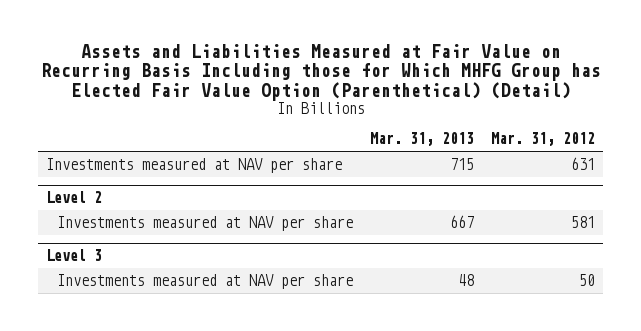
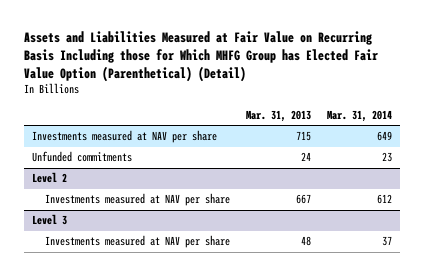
[490,132,595,147] Mar. 31, 2012 -> none
none -> [326,110,392,123] Mar. 31, 2014
none -> [31,151,132,163] Unfunded commitments

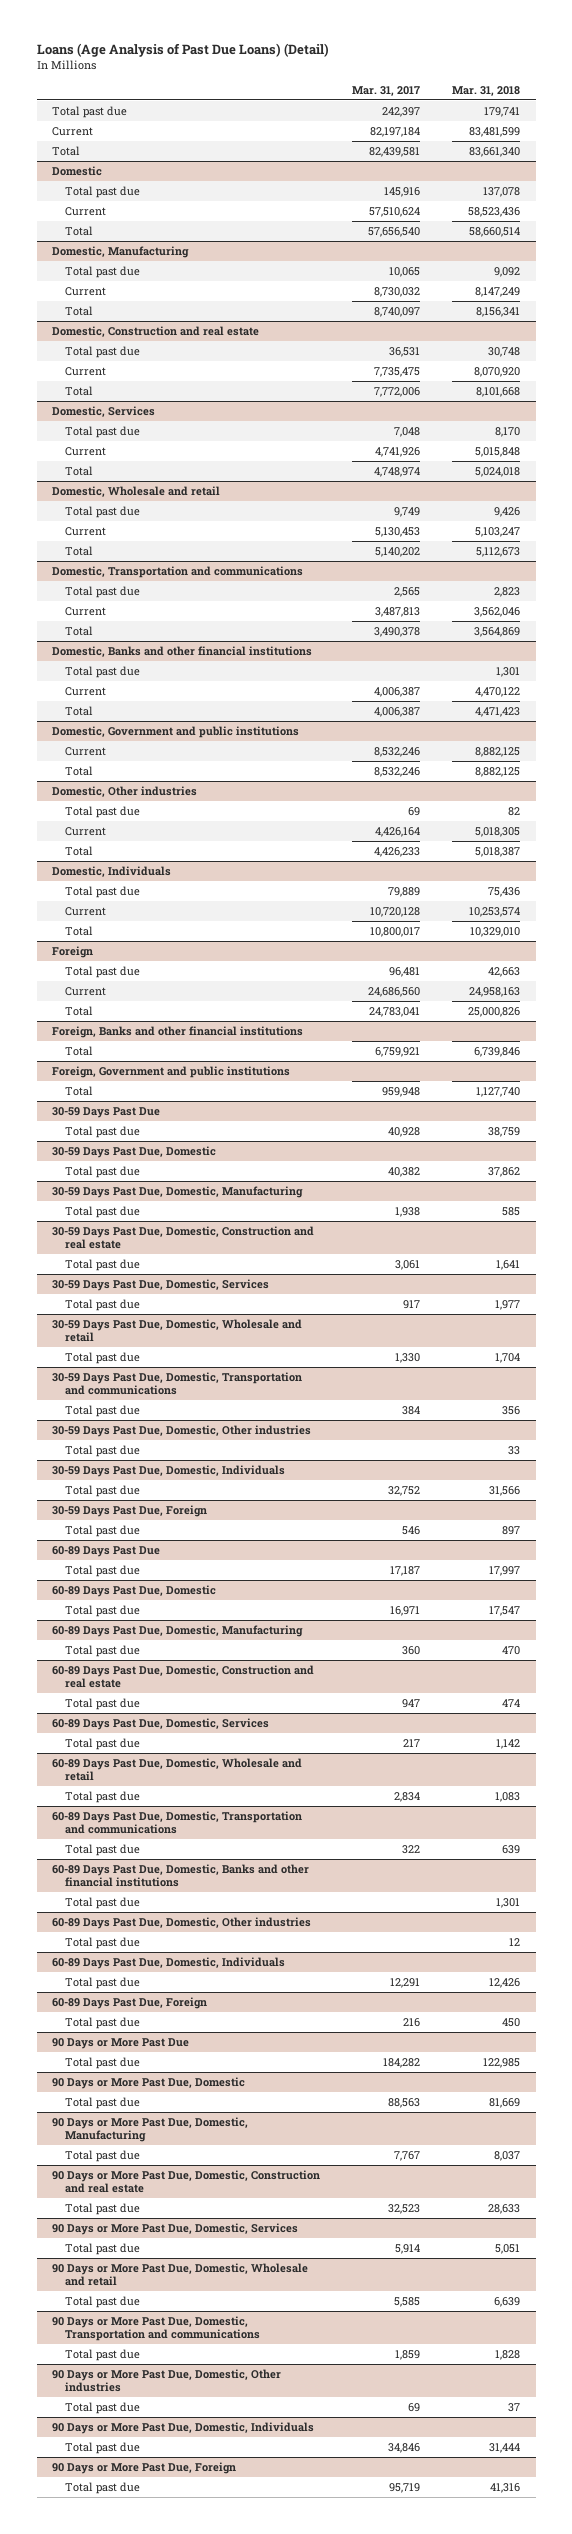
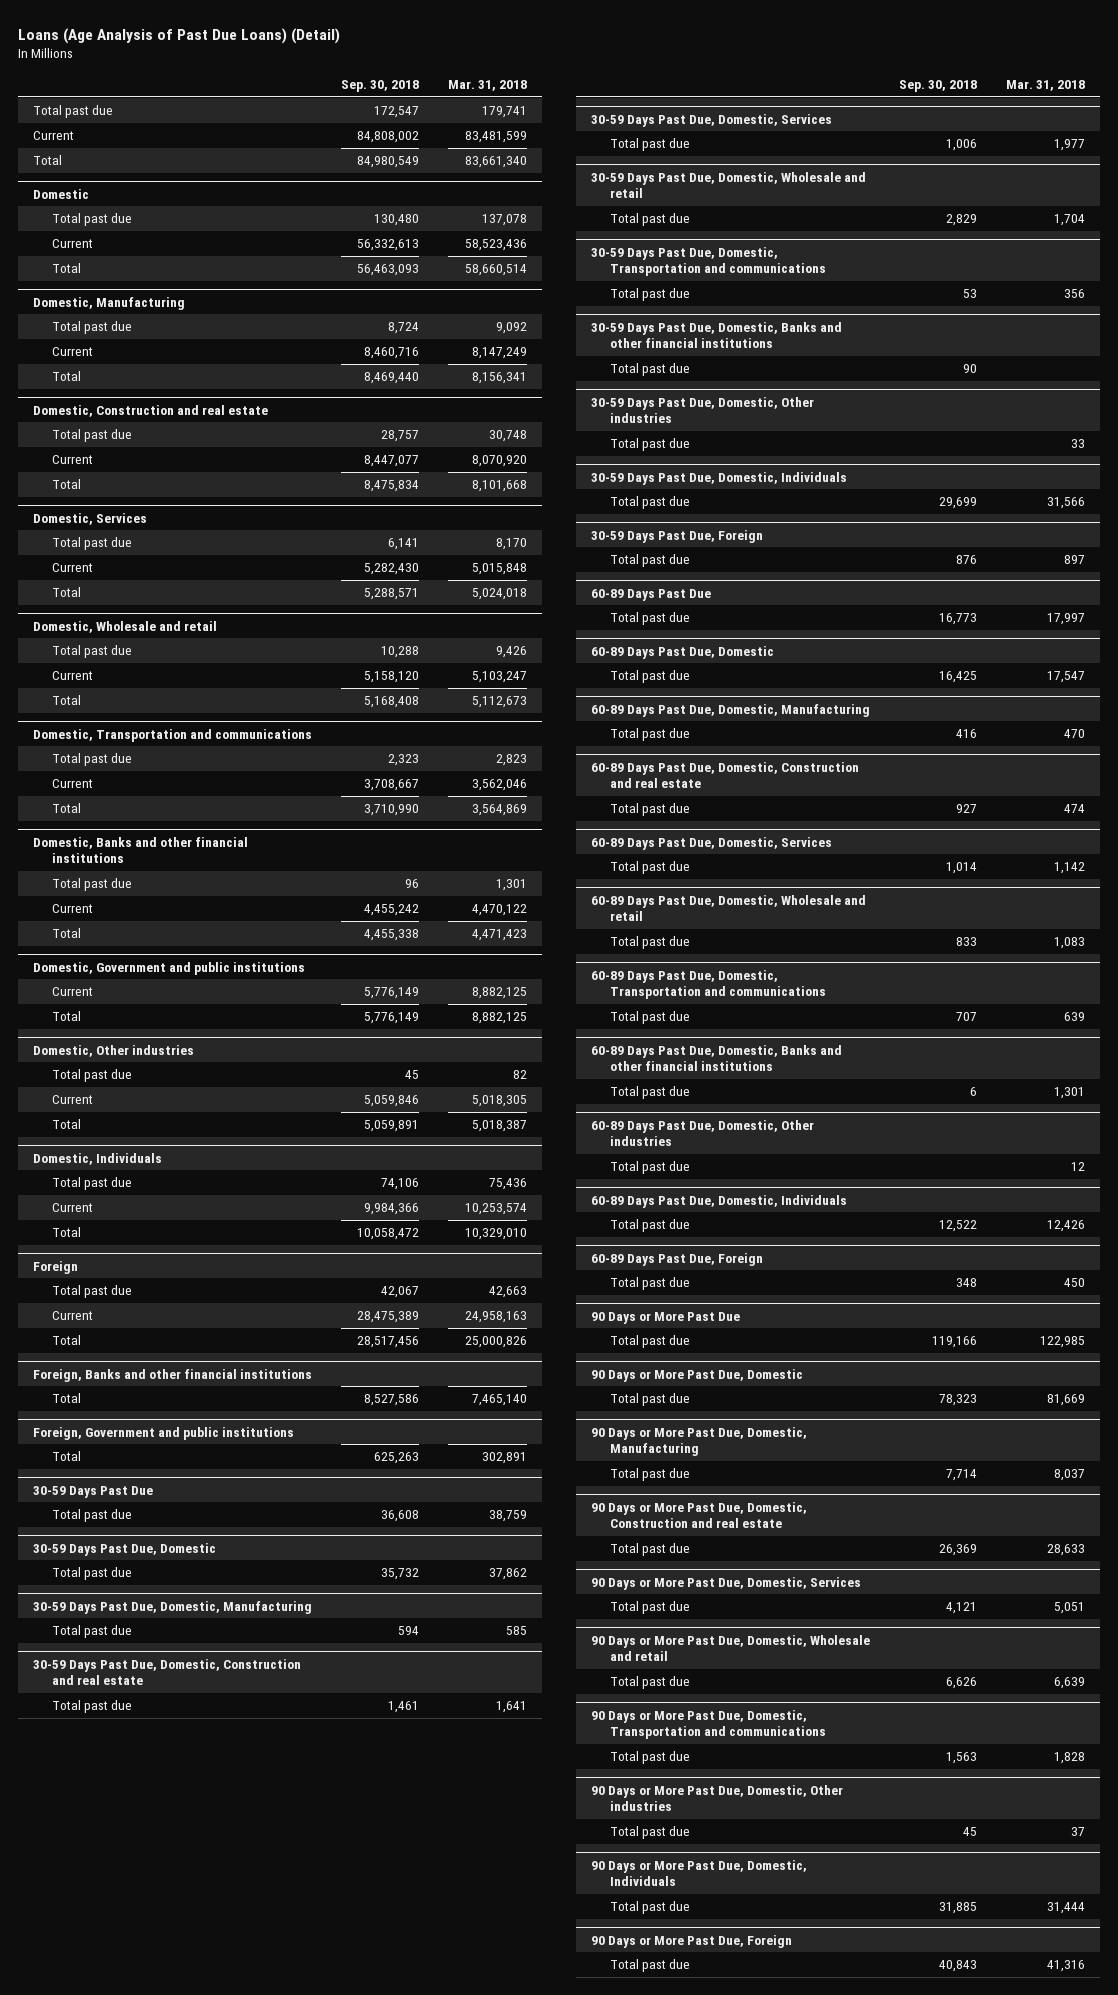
[352,85,421,96] Mar. 31, 2017 -> none
none -> [341,80,420,93] Sep. 30, 2018
[473,1046,520,1057] 6,739,846 -> [472,1394,528,1407] 7,465,140
[475,1086,520,1097] 1,127,740 -> [482,1452,528,1465] 302,891
none -> [590,321,842,349] 30-59 Days Past Due, Domestic, Banks and other financial institutions
none -> [610,363,691,377] Total past due

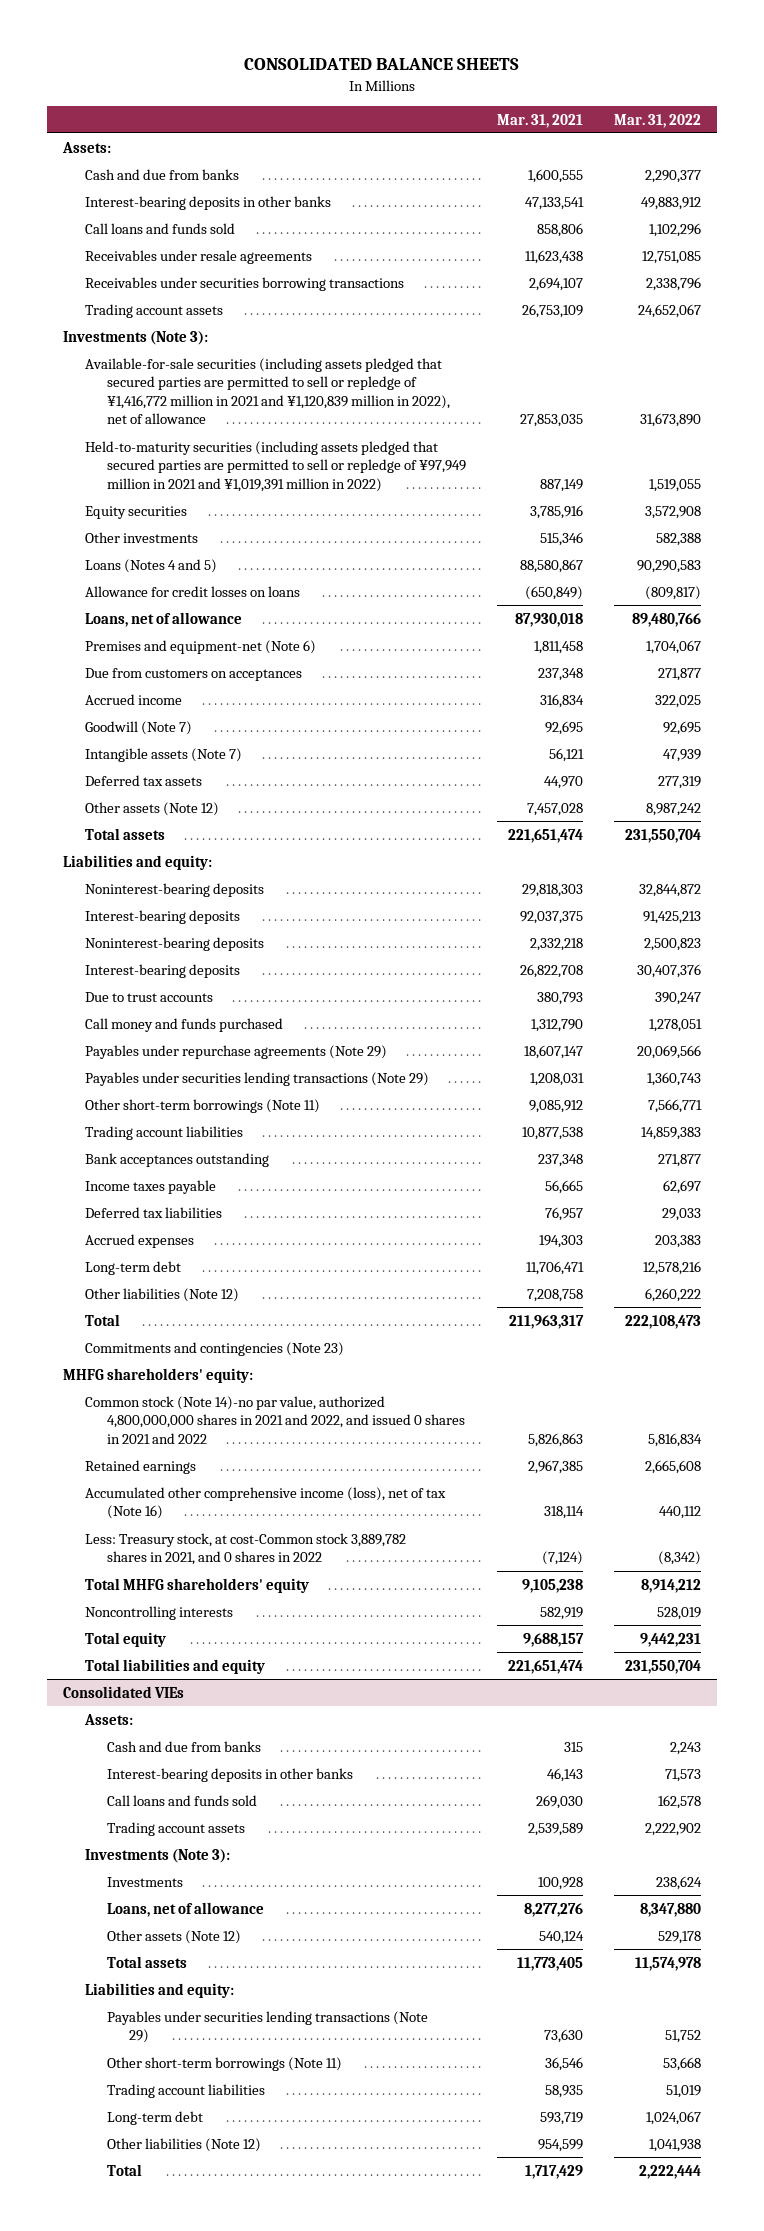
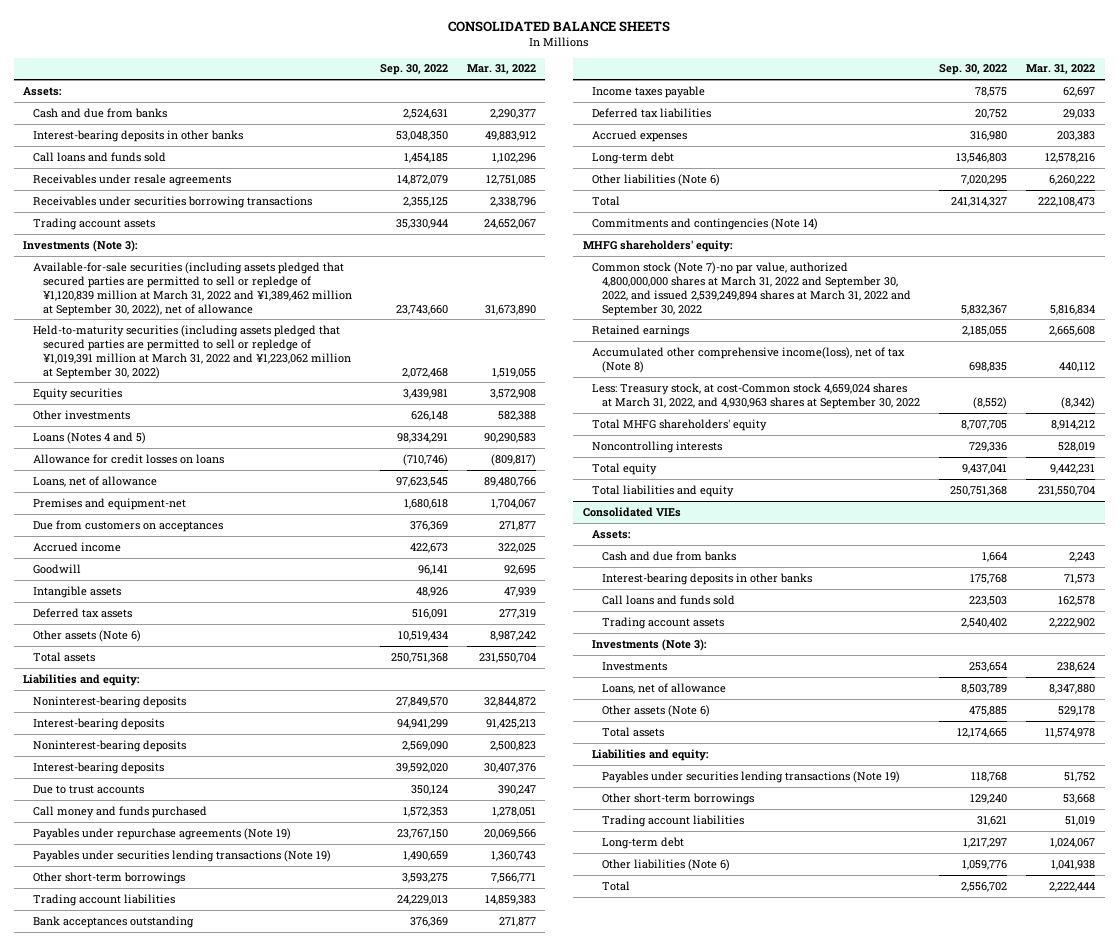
[496,113,583,128] Mar. 31, 2021 -> none
none -> [379,64,448,76] Sep. 30, 2022
[84,357,450,425] Available-for-sale securities (including assets pledged that secured parties are permitted to sell or repledge of ¥1,416,772 million in 2021 and ¥1,120,839 million in 2022), net of allowance -> [33,261,352,316] Available-for-sale securities (including assets pledged that secured parties are permitted to sell or repledge of ¥1,120,839 million at March 31, 2022 and ¥1,389,462 million at September 30, 2022), net of allowance
[84,440,466,492] Held-to-maturity securities (including assets pledged that secured parties are permitted to sell or repledge of ¥97,949 million in 2021 and ¥1,019,391 million in 2022) -> [33,324,351,379] Held-to-maturity securities (including assets pledged that secured parties are permitted to sell or repledge of ¥1,019,391 million at March 31, 2022 and ¥1,223,062 million at September 30, 2022)
[84,639,316,654] Premises and equipment-net (Note 6) -> [33,497,187,510] Premises and equipment-net
[84,720,192,735] Goodwill (Note 7) -> [33,563,82,574] Goodwill
[84,747,242,762] Intangible assets (Note 7) -> [33,585,122,598] Intangible assets
[84,801,219,816] Other assets (Note 12) -> [33,629,142,642] Other assets (Note 6)
[84,1044,387,1059] Payables under repurchase agreements (Note 29) -> [33,827,292,840] Payables under repurchase agreements (Note 19)
[84,1071,429,1086] Payables under securities lending transactions (Note 29) -> [33,849,332,862] Payables under securities lending transactions (Note 19)
[84,1098,320,1113] Other short-term borrowings (Note 11) -> [33,871,186,884] Other short-term borrowings
[84,1287,239,1302] Other liabilities (Note 12) -> [592,173,721,186] Other liabilities (Note 6)
[84,1341,344,1356] Commitments and contingencies (Note 23) -> [592,217,819,230] Commitments and contingencies (Note 14)
[84,1395,465,1444] Common stock (Note 14)-no par value, authorized 4,800,000,000 shares in 2021 and 2022, and issued 0 shares in 2021 and 2022 -> [592,261,912,316] Common stock (Note 7)-no par value, authorized 4,800,000,000 shares at March 31, 2022 and September 30, 2022, and issued 2,539,249,894 shares at March 31, 2022 and September 30, 2022
[84,1486,446,1520] Accumulated other comprehensive income (loss), net of tax (Note 16) -> [592,346,906,373] Accumulated other comprehensive income(loss), net of tax (Note 8)
[84,1532,406,1566] Less: Treasury stock, at cost-Common stock 3,889,782 shares in 2021, and 0 shares in 2022 -> [592,382,921,409] Less: Treasury stock, at cost-Common stock 4,659,024 shares at March 31, 2022, and 4,930,963 shares at September 30, 2022
[106,1929,241,1944] Other assets (Note 12) -> [602,704,711,717] Other assets (Note 6)
[106,2010,428,2044] Payables under securities lending transactions (Note 29) -> [602,770,901,783] Payables under securities lending transactions (Note 19)
[106,2056,342,2071] Other short-term borrowings (Note 11) -> [602,792,755,805] Other short-term borrowings
[106,2137,261,2152] Other liabilities (Note 12) -> [602,858,731,871] Other liabilities (Note 6)

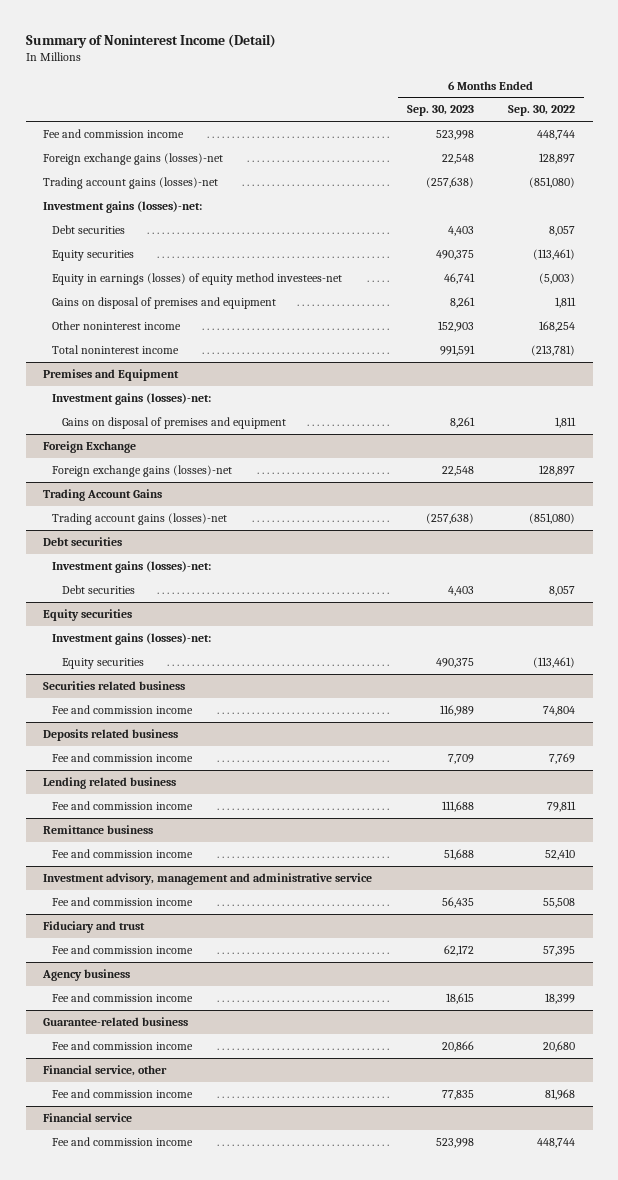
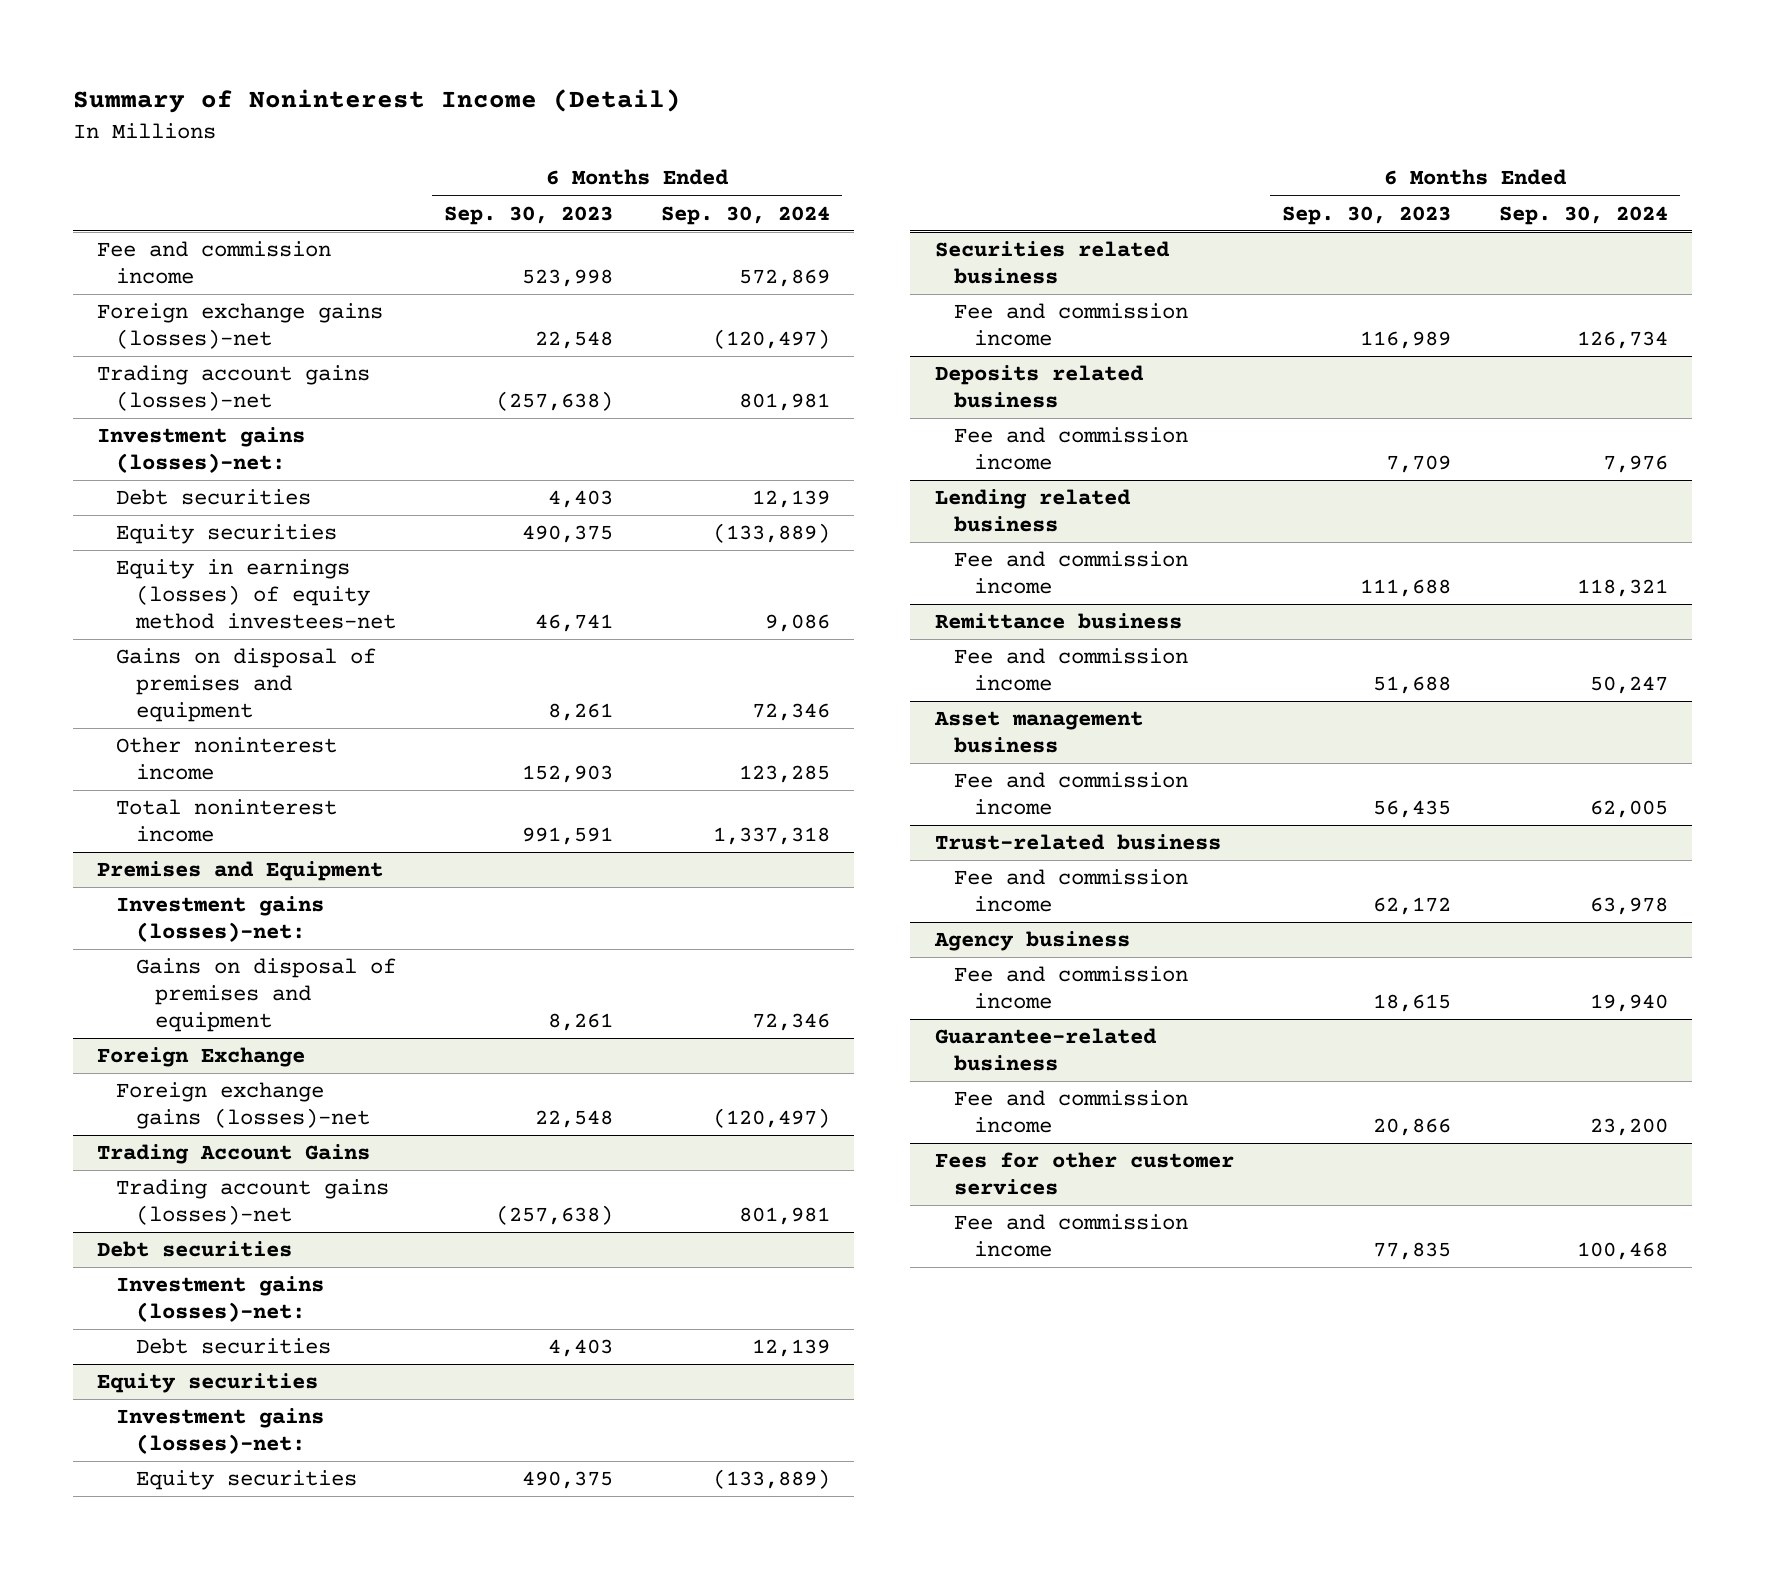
[508,105,576,117] Sep. 30, 2022 -> none
none -> [661,205,831,225] Sep. 30, 2024
[43,873,373,886] Investment advisory, management and administrative service -> [933,711,1143,753] Asset management business
[43,921,146,934] Fiduciary and trust -> [934,834,1221,851] Trust-related business
[43,1065,168,1077] Financial service, other -> [934,1152,1234,1195] Fees for other customer services
[43,1113,133,1123] Financial service -> none
[52,1137,194,1147] Fee and commission income -> none

